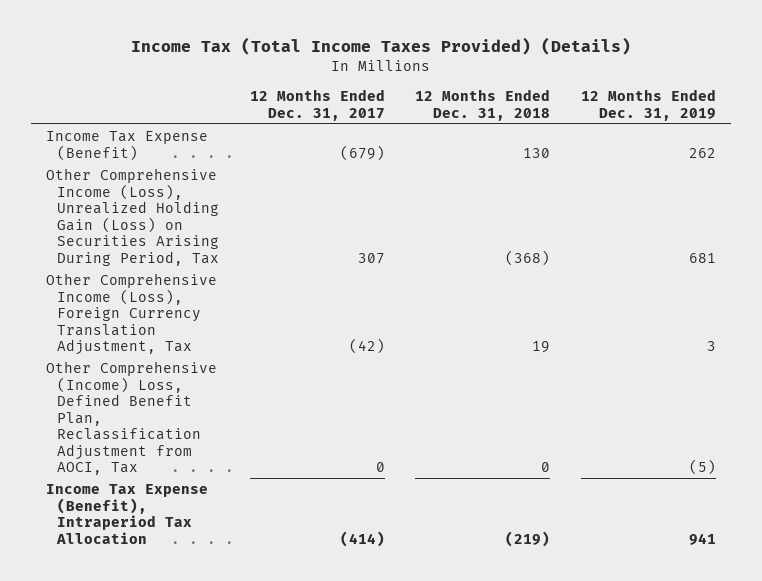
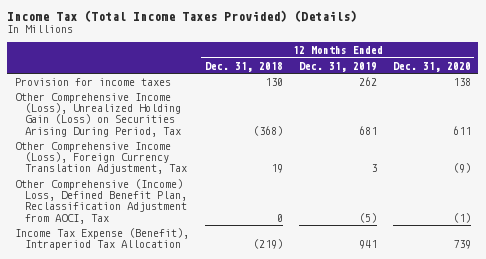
[249,89,385,121] 12 Months Ended Dec. 31, 2017 -> none
none -> [392,61,471,72] Dec. 31, 2020
[45,131,208,161] Income Tax Expense (Benefit) -> [15,77,172,86] Provision for income taxes

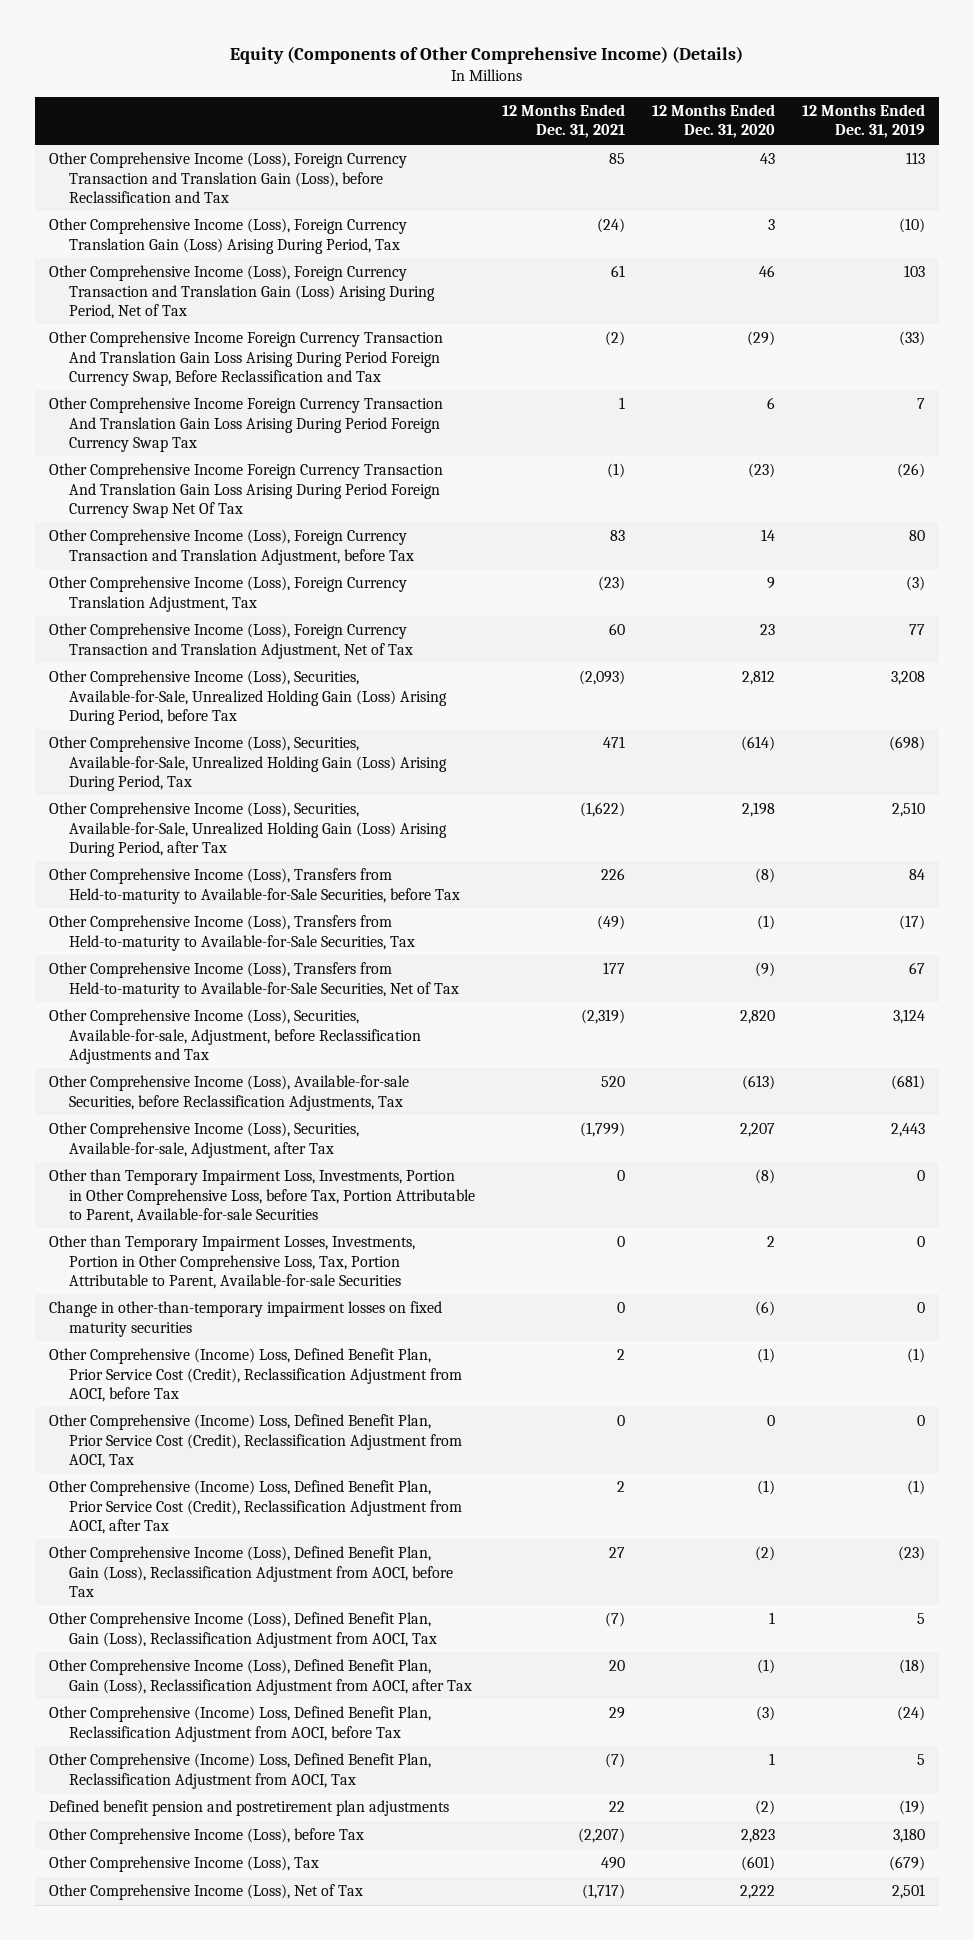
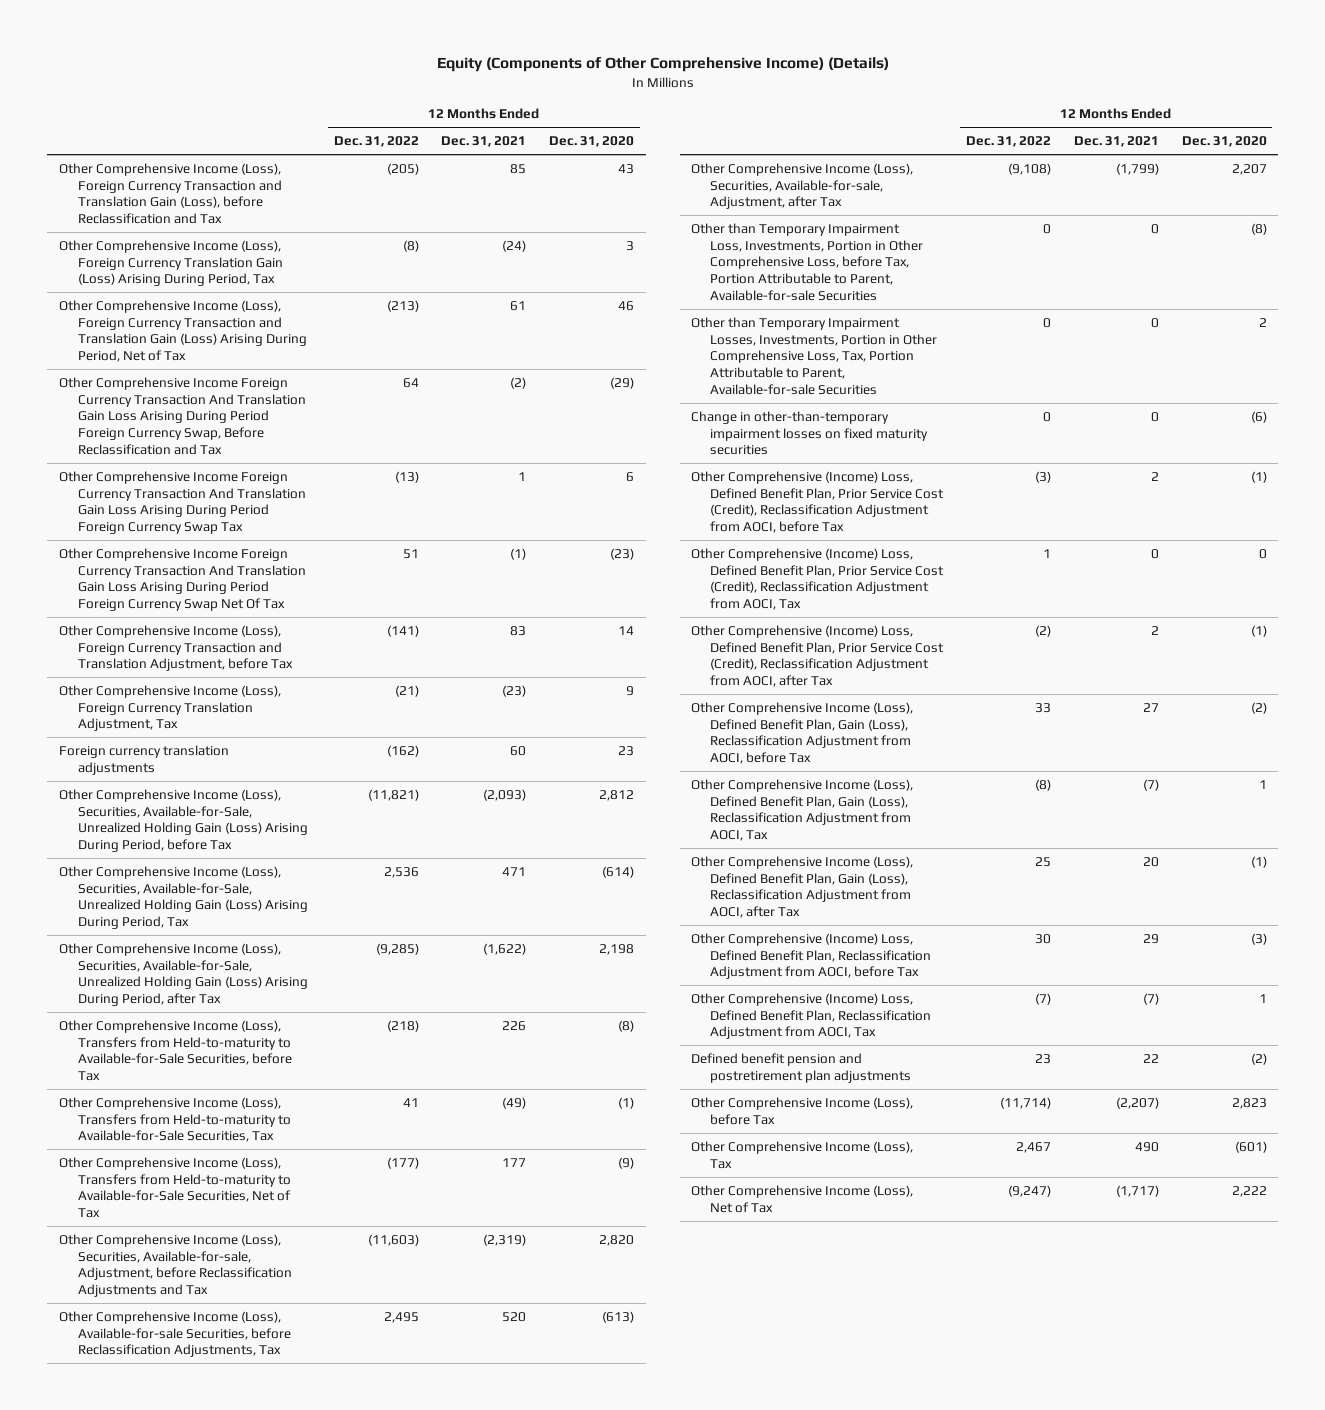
[802,104,926,139] 12 Months Ended Dec. 31, 2019 -> none
none -> [333,136,419,148] Dec. 31, 2022
[48,623,414,659] Other Comprehensive Income (Loss), Foreign Currency Transaction and Translation Adjustment, Net of Tax -> [58,744,229,775] Foreign currency translation adjustments

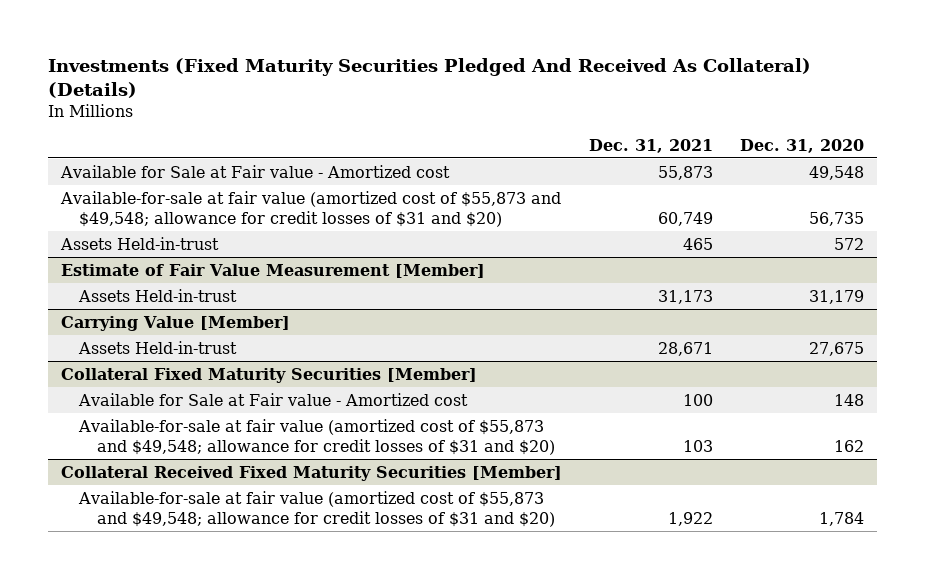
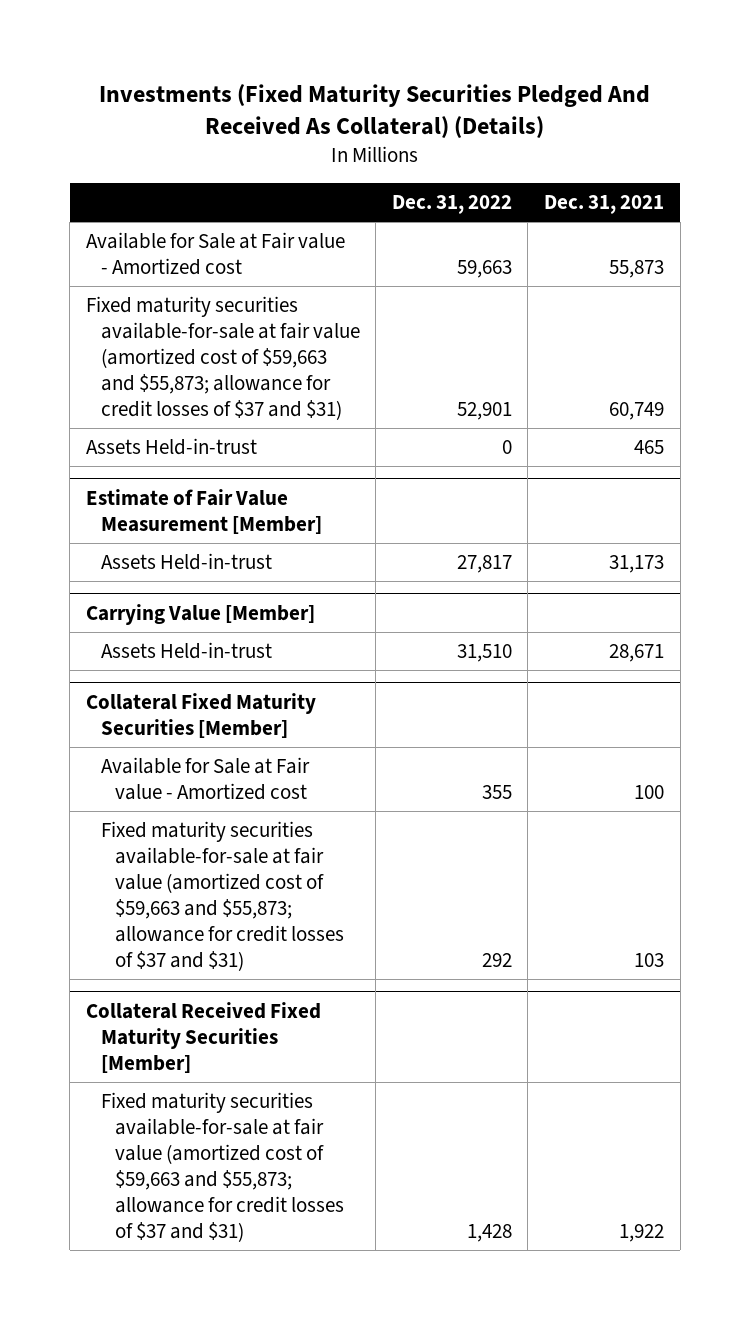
[739,138,864,153] Dec. 31, 2020 -> none
none -> [391,195,512,215] Dec. 31, 2022
[60,190,562,227] Available-for-sale at fair value (amortized cost of $55,873 and $49,548; allowance for credit losses of $31 and $20) -> [85,295,360,420] Fixed maturity securities available-for-sale at fair value (amortized cost of $59,663 and $55,873; allowance for credit losses of $37 and $31)
[77,418,555,455] Available-for-sale at fair value (amortized cost of $55,873 and $49,548; allowance for credit losses of $31 and $20) -> [100,820,345,971] Fixed maturity securities available-for-sale at fair value (amortized cost of $59,663 and $55,873; allowance for credit losses of $37 and $31)
[77,490,555,527] Available-for-sale at fair value (amortized cost of $55,873 and $49,548; allowance for credit losses of $31 and $20) -> [100,1091,345,1242] Fixed maturity securities available-for-sale at fair value (amortized cost of $59,663 and $55,873; allowance for credit losses of $37 and $31)

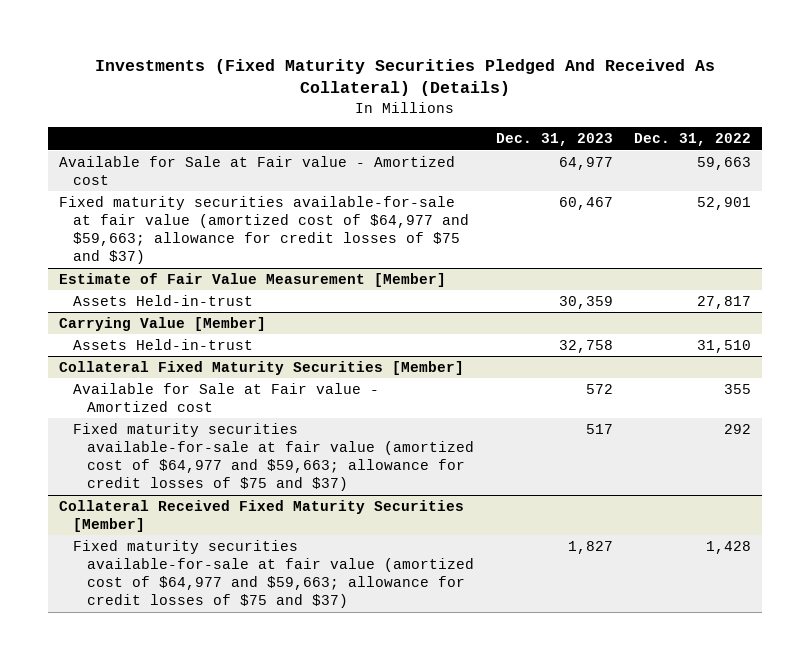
[544,195,665,215] Dec. 31, 2021 -> none
none -> [495,133,613,147] Dec. 31, 2023
[85,437,257,455] Assets Held-in-trust -> none
[85,295,360,420] Fixed maturity securities available-for-sale at fair value (amortized cost of $59,663 and $55,873; allowance for credit losses of $37 and $31) -> [59,195,470,265] Fixed maturity securities available-for-sale at fair value (amortized cost of $64,977 and $59,663; allowance for credit losses of $75 and $37)
[100,820,345,971] Fixed maturity securities available-for-sale at fair value (amortized cost of $59,663 and $55,873; allowance for credit losses of $37 and $31) -> [73,422,475,492] Fixed maturity securities available-for-sale at fair value (amortized cost of $64,977 and $59,663; allowance for credit losses of $75 and $37)
[100,1091,345,1242] Fixed maturity securities available-for-sale at fair value (amortized cost of $59,663 and $55,873; allowance for credit losses of $37 and $31) -> [73,539,475,609] Fixed maturity securities available-for-sale at fair value (amortized cost of $64,977 and $59,663; allowance for credit losses of $75 and $37)

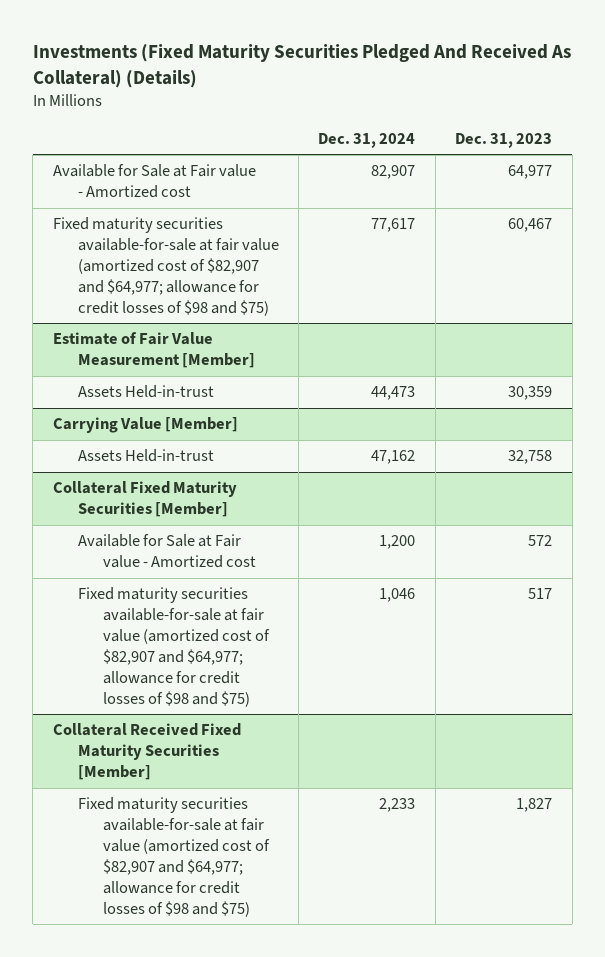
[634,133,752,147] Dec. 31, 2022 -> none
none -> [318,132,416,148] Dec. 31, 2024
[59,195,470,265] Fixed maturity securities available-for-sale at fair value (amortized cost of $64,977 and $59,663; allowance for credit losses of $75 and $37) -> [52,217,279,316] Fixed maturity securities available-for-sale at fair value (amortized cost of $82,907 and $64,977; allowance for credit losses of $98 and $75)
[73,422,475,492] Fixed maturity securities available-for-sale at fair value (amortized cost of $64,977 and $59,663; allowance for credit losses of $75 and $37) -> [77,587,270,707] Fixed maturity securities available-for-sale at fair value (amortized cost of $82,907 and $64,977; allowance for credit losses of $98 and $75)
[73,539,475,609] Fixed maturity securities available-for-sale at fair value (amortized cost of $64,977 and $59,663; allowance for credit losses of $75 and $37) -> [77,797,270,917] Fixed maturity securities available-for-sale at fair value (amortized cost of $82,907 and $64,977; allowance for credit losses of $98 and $75)

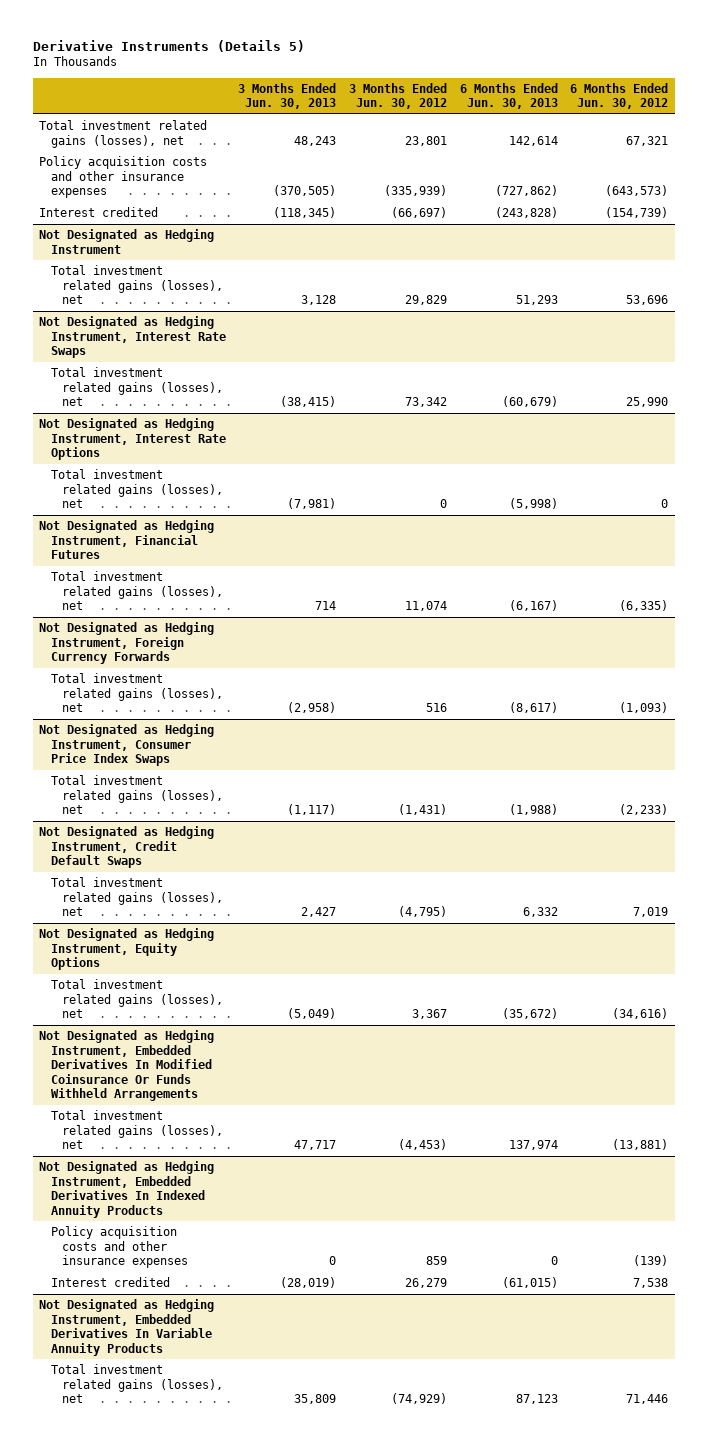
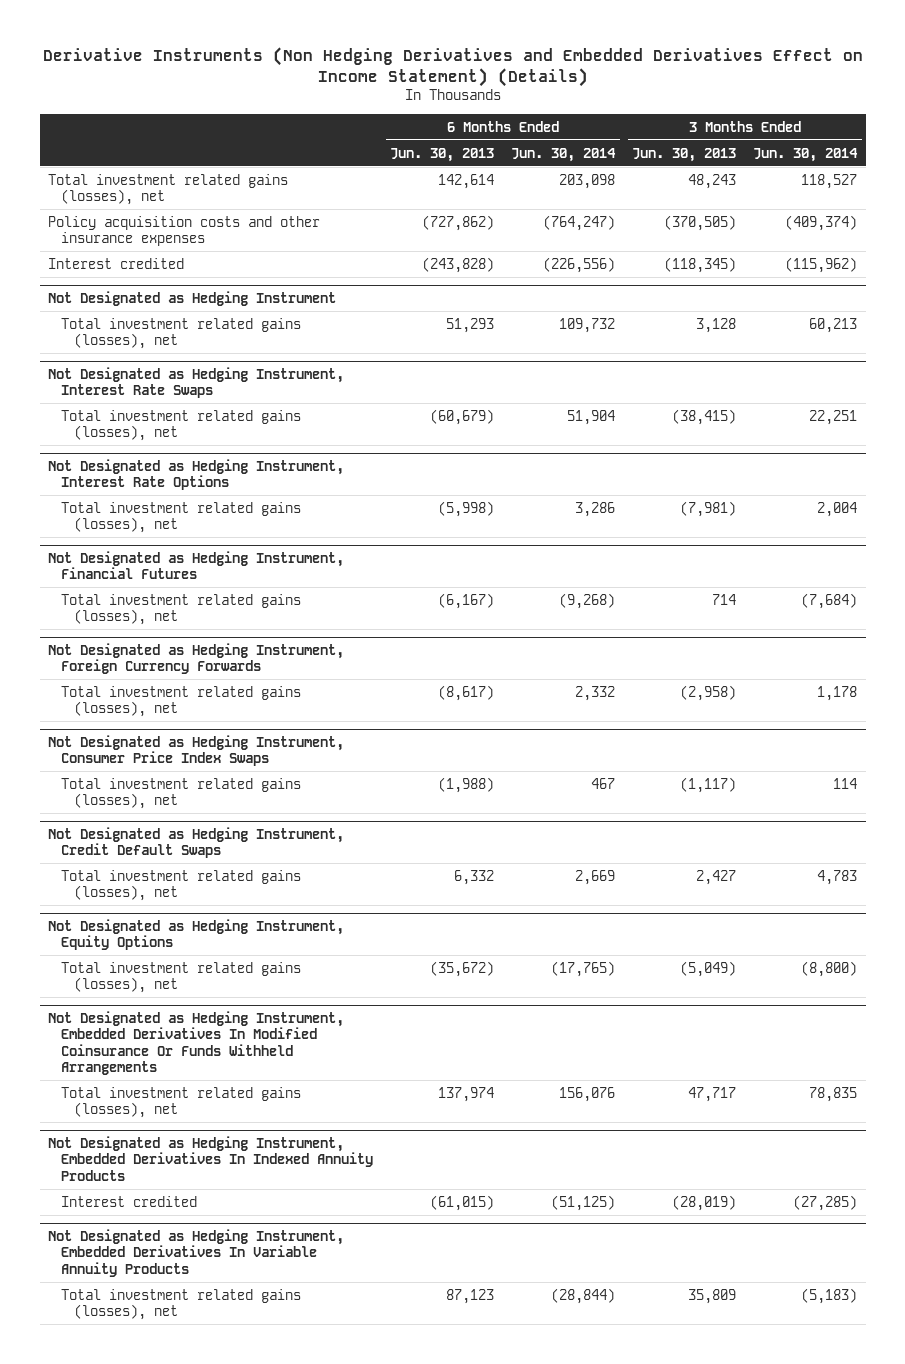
[32,39,305,52] Derivative Instruments (Details 5) -> [42,46,863,87] Derivative Instruments (Non Hedging Derivatives and Embedded Derivatives Effect on Income Statement) (Details)
[349,82,448,110] 3 Months Ended Jun. 30, 2012 -> none
[570,82,669,110] 6 Months Ended Jun. 30, 2012 -> none
none -> [511,147,617,162] Jun. 30, 2014
none -> [753,147,859,162] Jun. 30, 2014
[50,1226,189,1269] Policy acquisition costs and other insurance expenses -> none

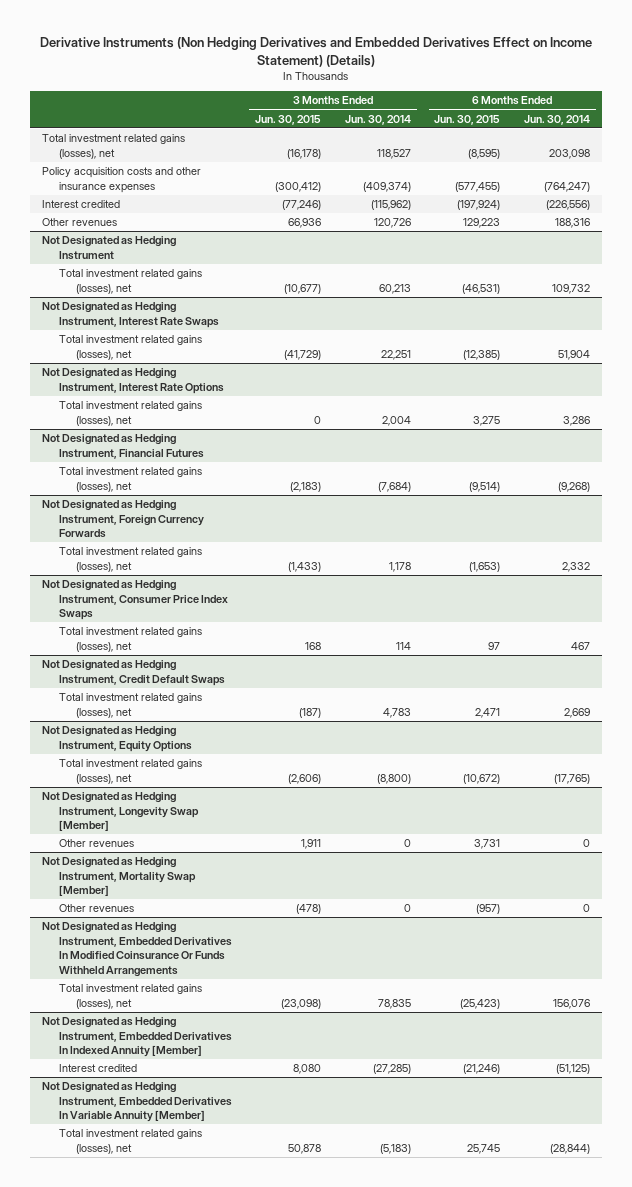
[390,147,495,162] Jun. 30, 2013 -> none
[632,147,737,162] Jun. 30, 2013 -> none
none -> [255,114,322,125] Jun. 30, 2015
none -> [434,114,501,125] Jun. 30, 2015
none -> [41,218,117,227] Other revenues
none -> [41,792,199,832] Not Designated as Hedging Instrument, Longevity Swap [Member]
none -> [58,839,134,848] Other revenues
none -> [41,857,196,897] Not Designated as Hedging Instrument, Mortality Swap [Member]
none -> [58,904,134,913] Other revenues
[48,1135,374,1181] Not Designated as Hedging Instrument, Embedded Derivatives In Indexed Annuity Products -> [41,1017,232,1058] Not Designated as Hedging Instrument, Embedded Derivatives In Indexed Annuity [Member]
[48,1228,345,1277] Not Designated as Hedging Instrument, Embedded Derivatives In Variable Annuity Products -> [41,1082,232,1123] Not Designated as Hedging Instrument, Embedded Derivatives In Variable Annuity [Member]

